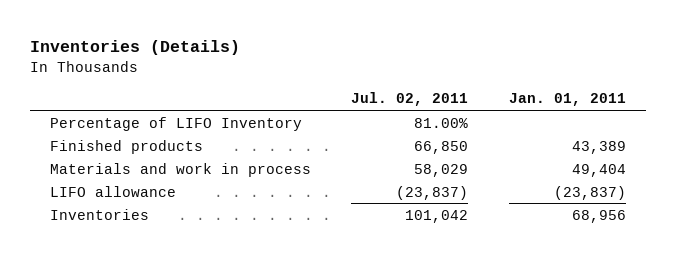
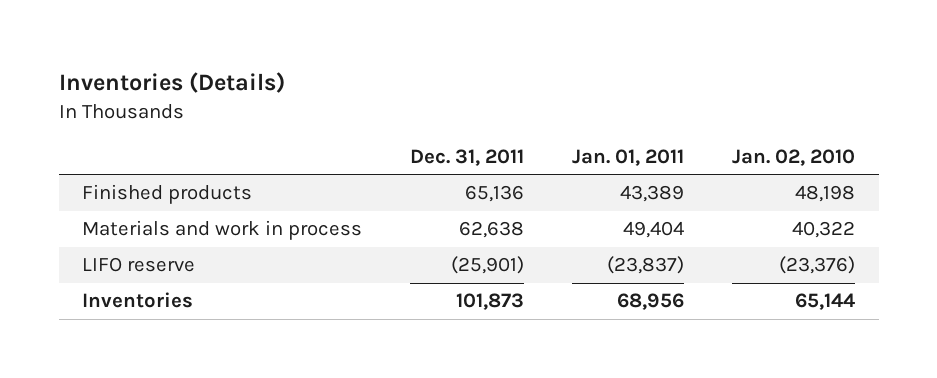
[351,92,469,107] Jul. 02, 2011 -> none
none -> [410,148,525,166] Dec. 31, 2011
none -> [731,148,855,166] Jan. 02, 2010
[50,116,303,131] Percentage of LIFO Inventory -> none
[50,185,177,197] LIFO allowance -> [82,257,196,273] LIFO reserve

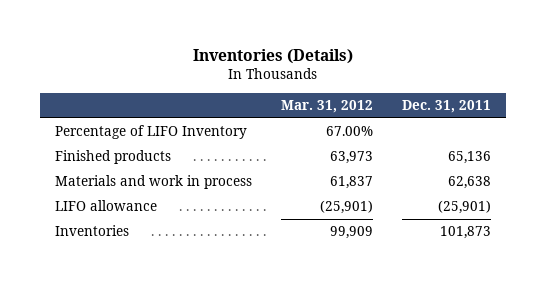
[572,148,685,166] Jan. 01, 2011 -> none
[731,148,855,166] Jan. 02, 2010 -> none
none -> [281,99,374,113] Mar. 31, 2012
none -> [54,125,247,140] Percentage of LIFO Inventory
[82,257,196,273] LIFO reserve -> [54,200,157,212] LIFO allowance

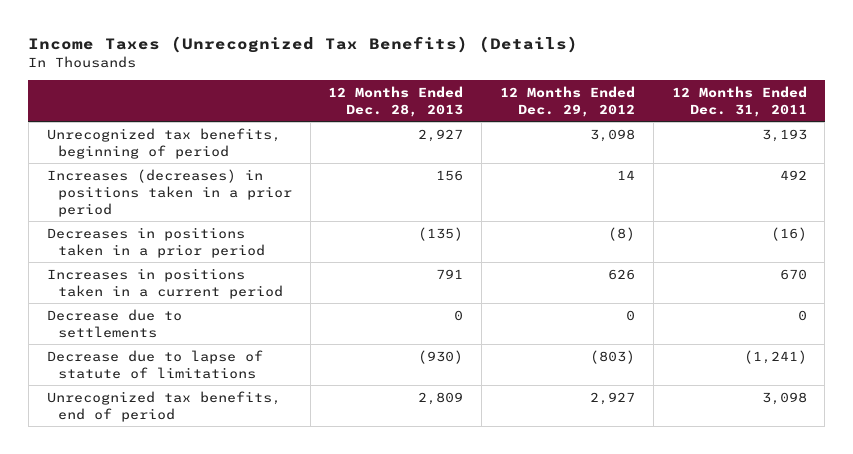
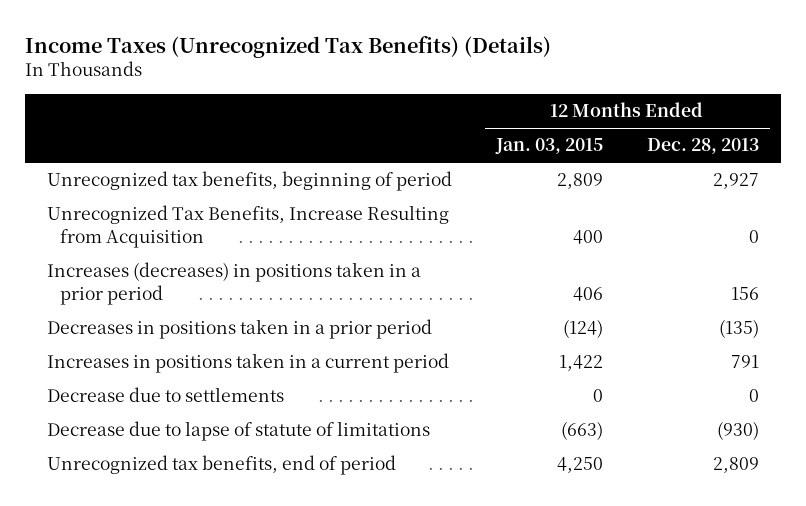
[499,85,635,117] 12 Months Ended Dec. 29, 2012 -> none
[671,85,807,117] 12 Months Ended Dec. 31, 2011 -> none
none -> [495,138,604,155] Jan. 03, 2015
none -> [47,205,450,249] Unrecognized Tax Benefits, Increase Resulting from Acquisition

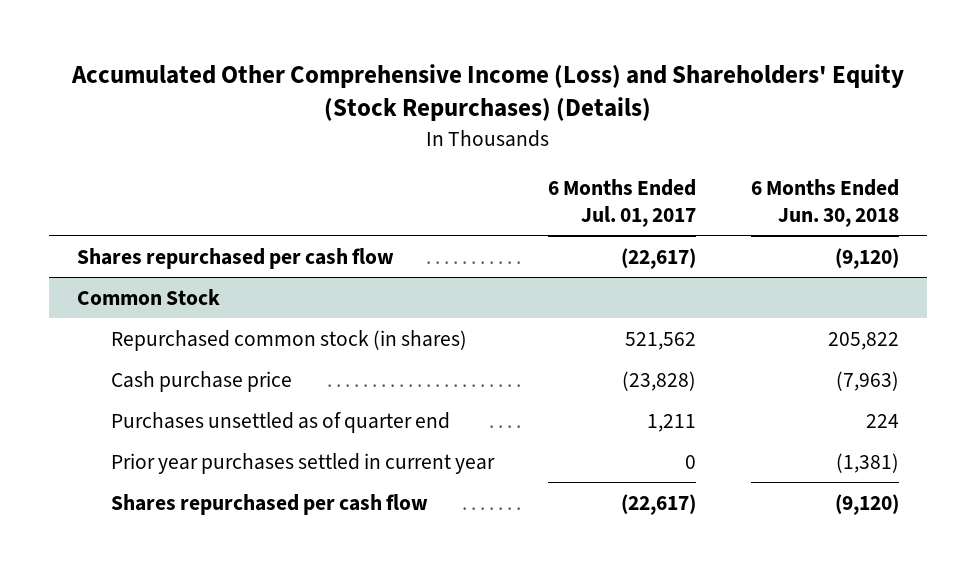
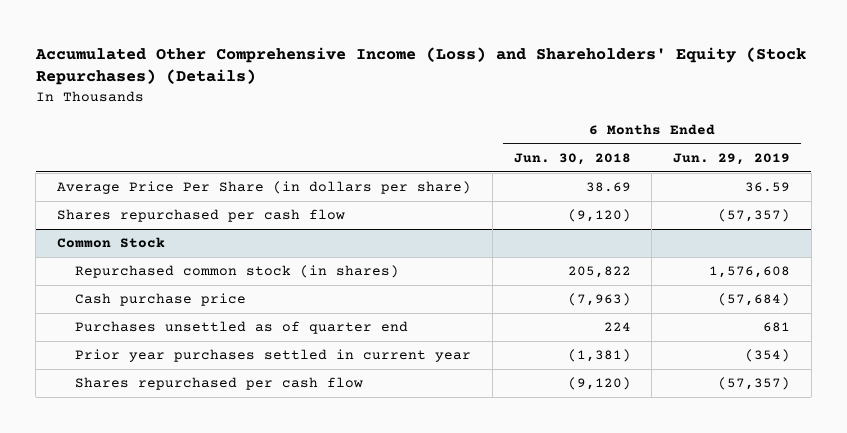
[548,178,697,227] 6 Months Ended Jul. 01, 2017 -> none
none -> [672,153,790,166] Jun. 29, 2019
none -> [57,181,472,195] Average Price Per Share (in dollars per share)

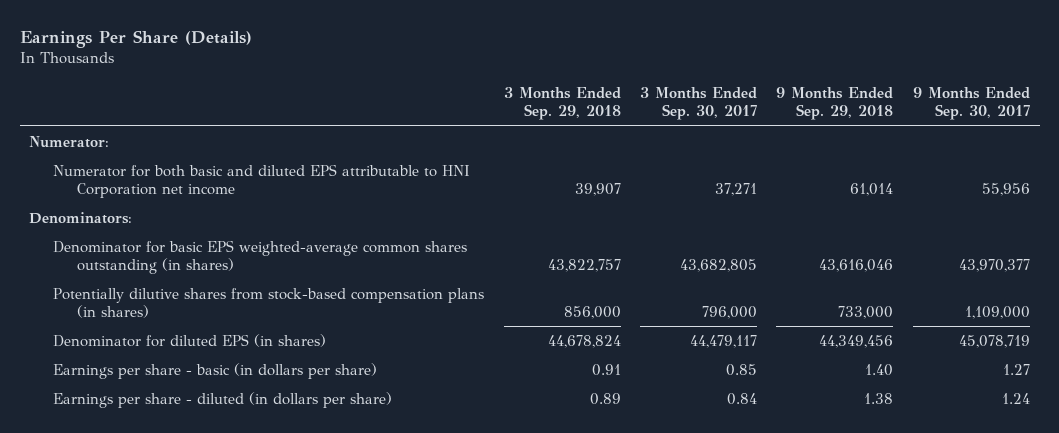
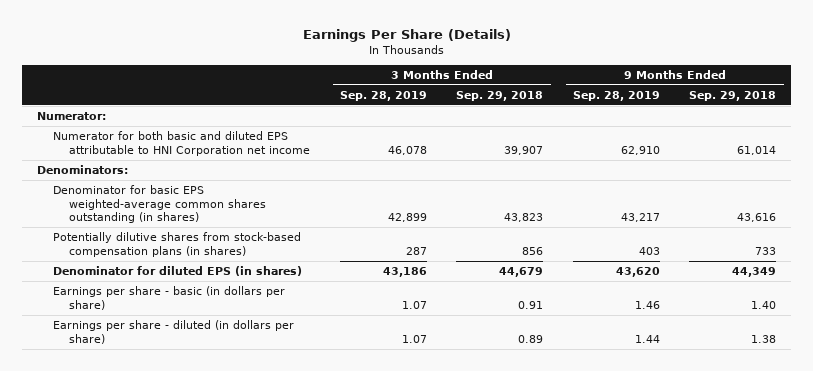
[640,86,758,121] 3 Months Ended Sep. 30, 2017 -> none
[912,86,1030,121] 9 Months Ended Sep. 30, 2017 -> none
none -> [339,90,427,101] Sep. 28, 2019
none -> [572,90,660,101] Sep. 28, 2019
[547,258,621,272] 43,822,757 -> [504,213,544,223] 43,823
[819,258,894,272] 43,616,046 -> [737,213,777,223] 43,616
[563,305,621,319] 856,000 -> [522,246,544,255] 856
[838,305,894,319] 733,000 -> [755,246,777,255] 733
[547,334,621,348] 44,678,824 -> [499,267,544,278] 44,679
[819,334,894,348] 44,349,456 -> [732,267,777,278] 44,349

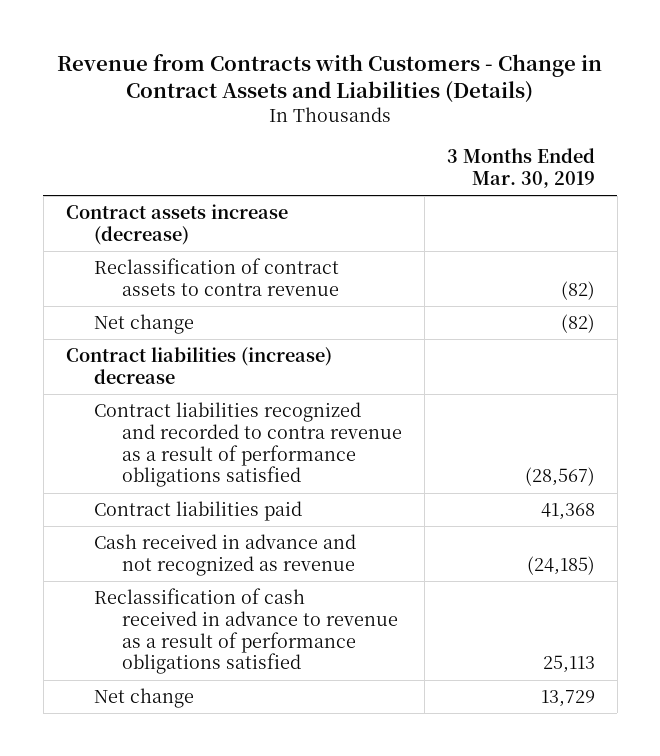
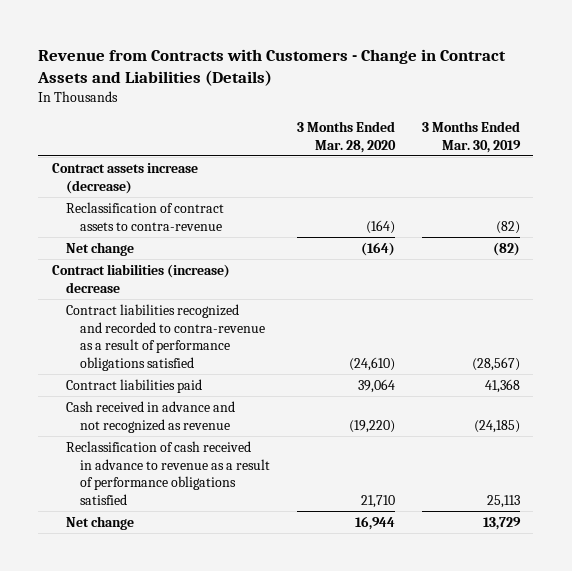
none -> [297,120,397,153] 3 Months Ended Mar. 28, 2020
[93,258,339,296] Reclassification of contract assets to contra revenue -> [66,201,225,231] Reclassification of contract assets to contra-revenue
[93,402,402,488] Contract liabilities recognized and recorded to contra revenue as a result of performance obligations satisfied -> [66,303,266,372] Contract liabilities recognized and recorded to contra-revenue as a result of performance obligations satisfied

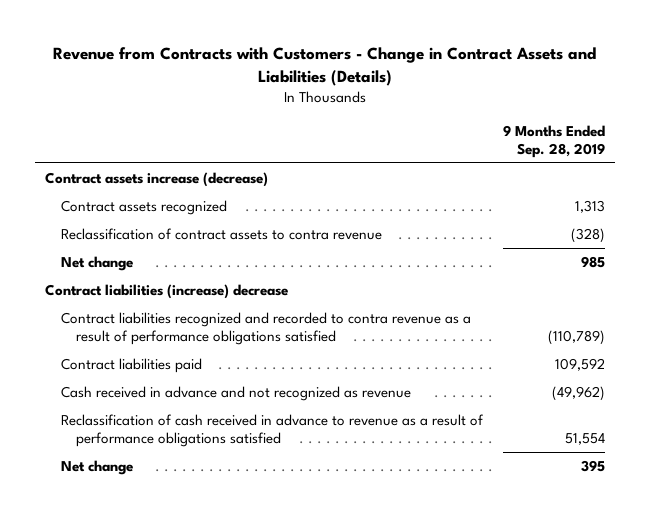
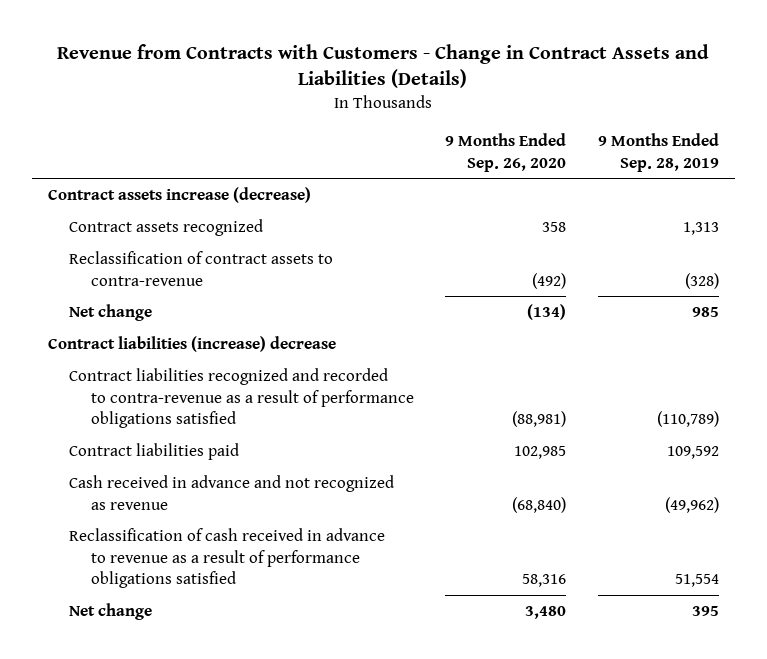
none -> [445,133,567,172] 9 Months Ended Sep. 26, 2020
[60,227,382,240] Reclassification of contract assets to contra revenue -> [69,251,334,286] Reclassification of contract assets to contra-revenue
[60,311,471,345] Contract liabilities recognized and recorded to contra revenue as a result of performance obligations satisfied -> [69,368,414,429] Contract liabilities recognized and recorded to contra-revenue as a result of performance obligations satisfied

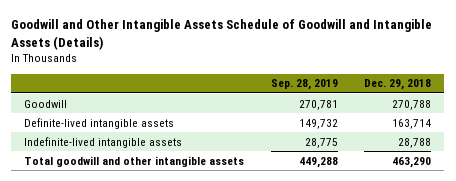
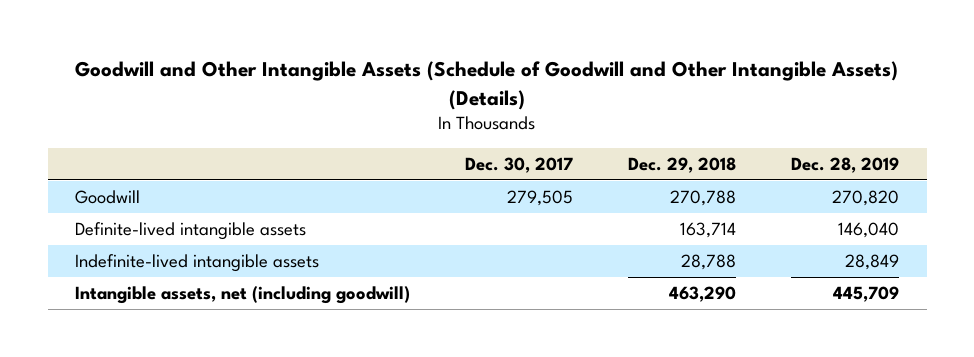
[11,18,433,50] Goodwill and Other Intangible Assets Schedule of Goodwill and Intangible Assets (Details) -> [75,61,899,110] Goodwill and Other Intangible Assets (Schedule of Goodwill and Other Intangible Assets) (Details)
[270,79,338,91] Sep. 28, 2019 -> none
none -> [465,156,574,173] Dec. 30, 2017
none -> [791,156,900,173] Dec. 28, 2019
[24,155,245,167] Total goodwill and other intangible assets -> [75,285,411,304] Intangible assets, net (including goodwill)

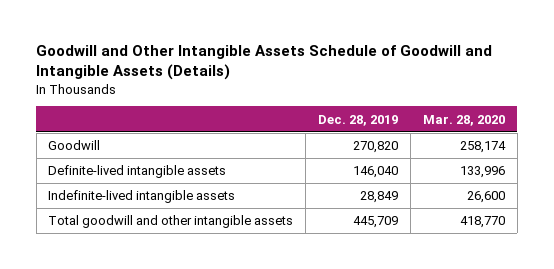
[75,61,899,110] Goodwill and Other Intangible Assets (Schedule of Goodwill and Other Intangible Assets) (Details) -> [36,45,493,81] Goodwill and Other Intangible Assets Schedule of Goodwill and Intangible Assets (Details)
[465,156,574,173] Dec. 30, 2017 -> none
[628,156,737,173] Dec. 29, 2018 -> none
none -> [423,114,506,126] Mar. 28, 2020
[75,285,411,304] Intangible assets, net (including goodwill) -> [48,215,294,229] Total goodwill and other intangible assets

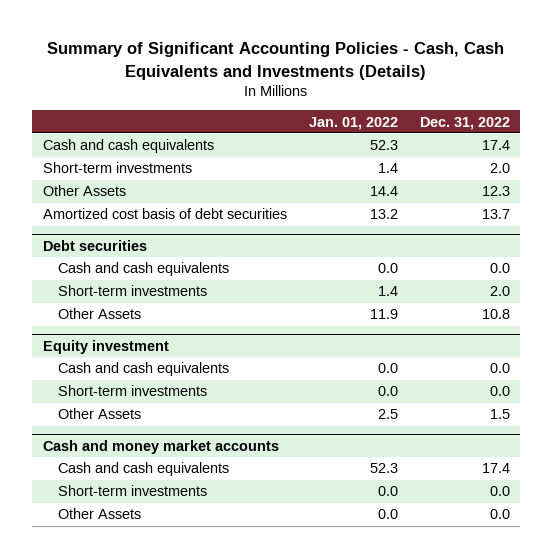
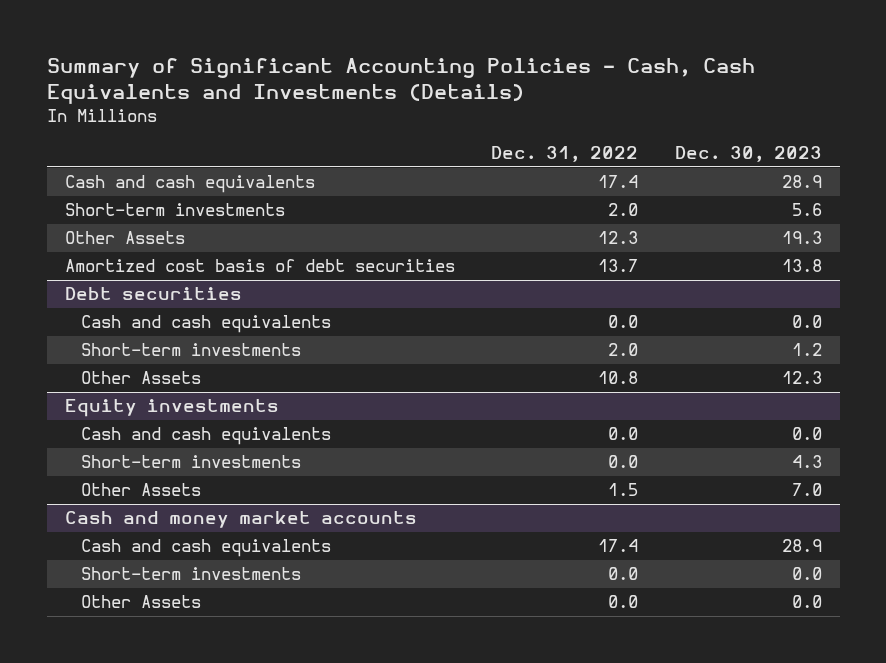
[308,116,398,130] Jan. 01, 2022 -> none
none -> [674,146,822,163] Dec. 30, 2023
[43,339,170,354] Equity investment -> [64,399,279,418] Equity investments

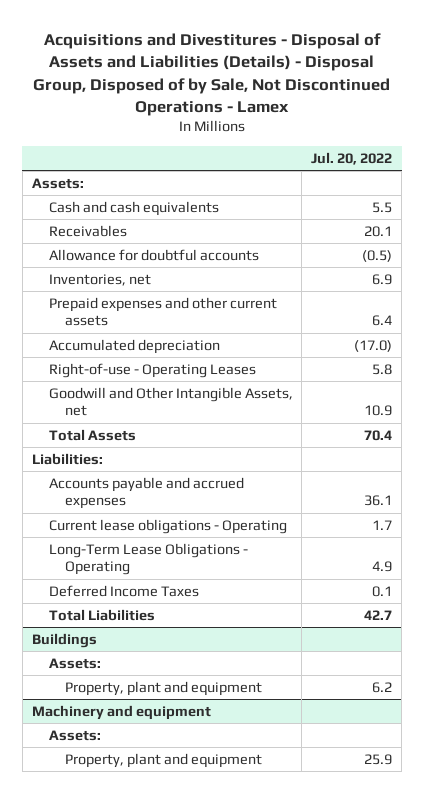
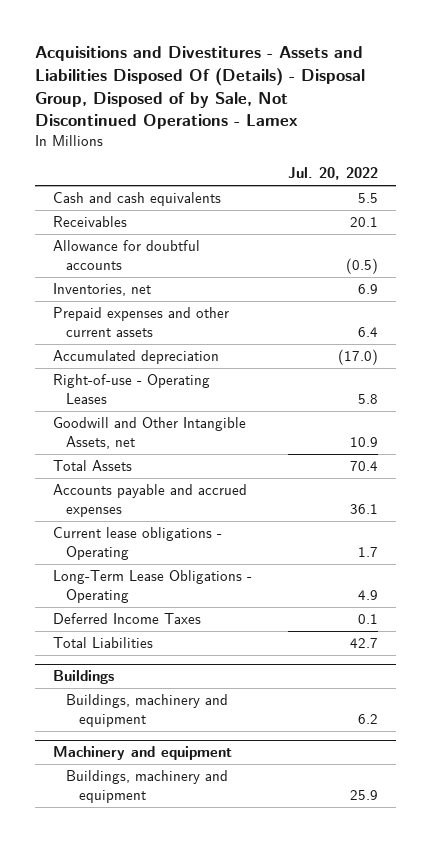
[32,32,390,116] Acquisitions and Divestitures - Disposal of Assets and Liabilities (Details) - Disposal Group, Disposed of by Sale, Not Discontinued Operations - Lamex -> [34,45,365,130] Acquisitions and Divestitures - Assets and Liabilities Disposed Of (Details) - Disposal Group, Disposed of by Sale, Not Discontinued Operations - Lamex
[31,177,84,189] Assets: -> none
[31,452,103,465] Liabilities: -> none
[48,657,101,669] Assets: -> none
[65,680,263,696] Property, plant and equipment -> [66,694,229,727] Buildings, machinery and equipment
[48,729,101,741] Assets: -> none
[65,752,263,768] Property, plant and equipment -> [66,770,229,803] Buildings, machinery and equipment

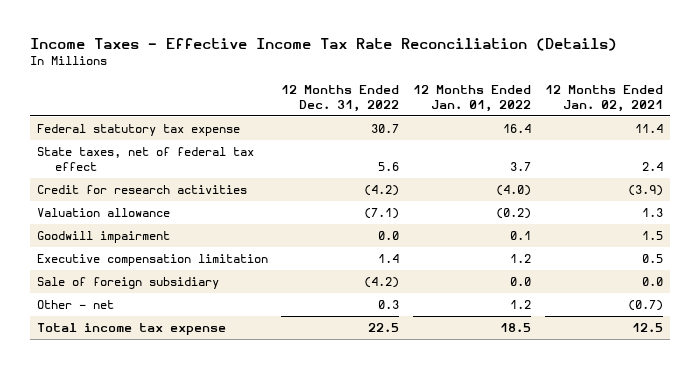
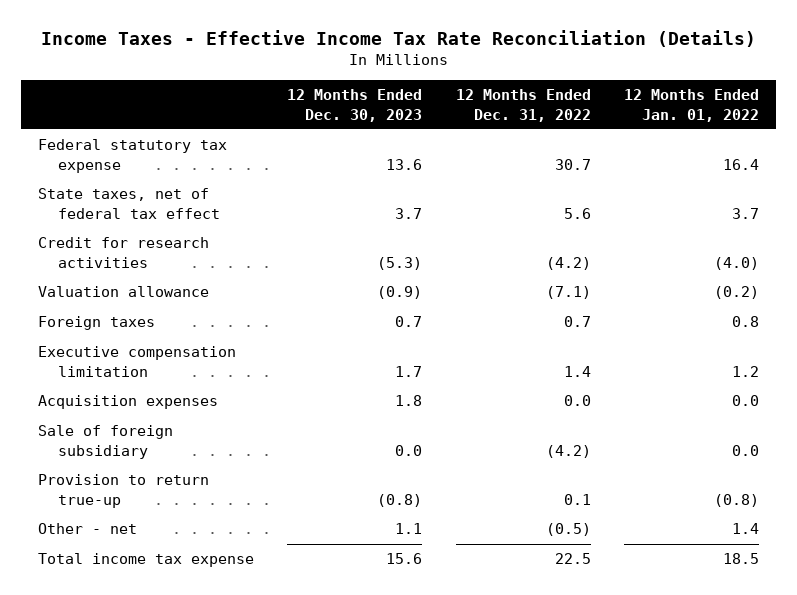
[545,84,664,112] 12 Months Ended Jan. 02, 2021 -> none
none -> [287,89,423,122] 12 Months Ended Dec. 30, 2023
[36,231,170,244] Goodwill impairment -> none
none -> [37,316,155,331] Foreign taxes
none -> [37,395,218,410] Acquisition expenses
none -> [37,474,209,508] Provision to return true-up
[378,300,400,310] 0.3 -> [545,523,591,537] (0.5)
[510,300,532,310] 1.2 -> [732,523,760,535] 1.4

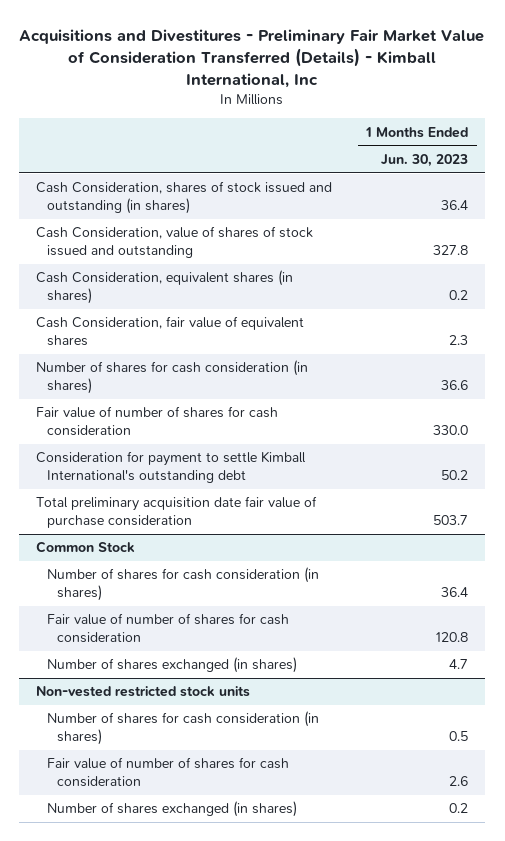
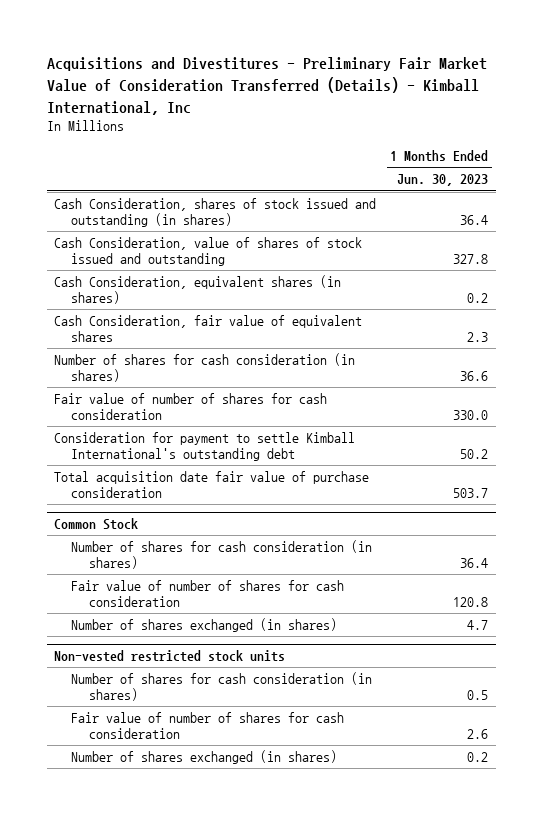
[36,496,318,529] Total preliminary acquisition date fair value of purchase consideration -> [54,471,370,499] Total acquisition date fair value of purchase consideration

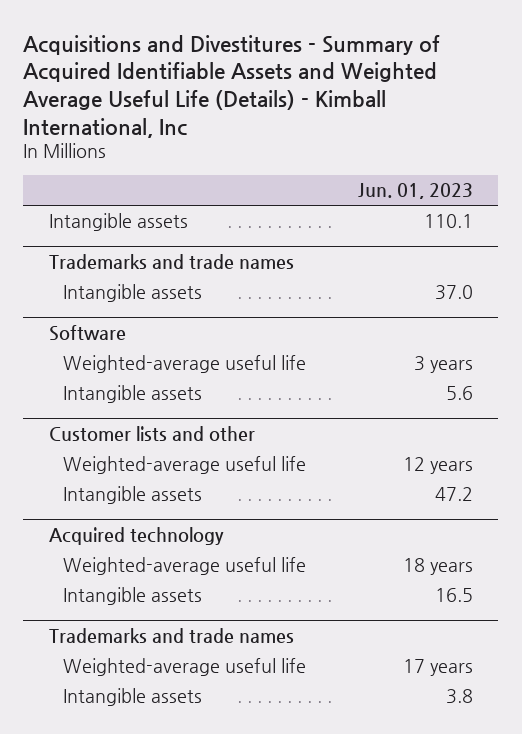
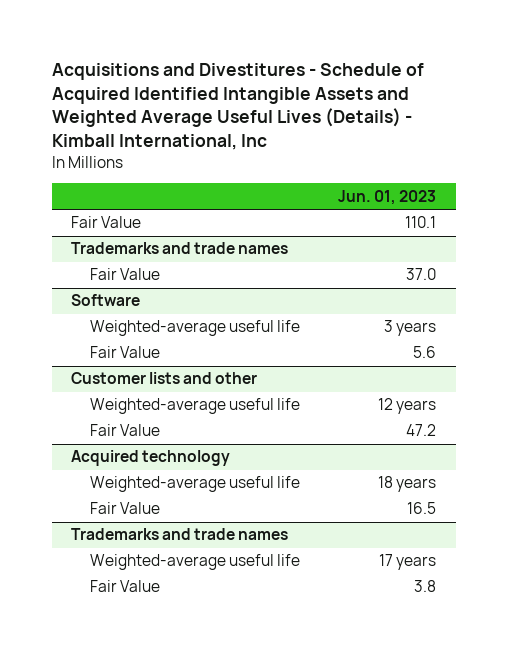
[23,34,441,138] Acquisitions and Divestitures - Summary of Acquired Identifiable Assets and Weighted Average Useful Life (Details) - Kimball International, Inc -> [51,62,424,151] Acquisitions and Divestitures - Schedule of Acquired Identified Intangible Assets and Weighted Average Useful Lives (Details) - Kimball International, Inc
[49,213,189,232] Intangible assets -> [71,216,142,229] Fair Value
[63,284,203,303] Intangible assets -> [89,268,160,281] Fair Value
[63,385,203,404] Intangible assets -> [89,346,160,359] Fair Value
[63,486,203,505] Intangible assets -> [89,424,160,437] Fair Value
[63,587,203,606] Intangible assets -> [89,502,160,515] Fair Value
[63,688,203,707] Intangible assets -> [89,580,160,593] Fair Value

